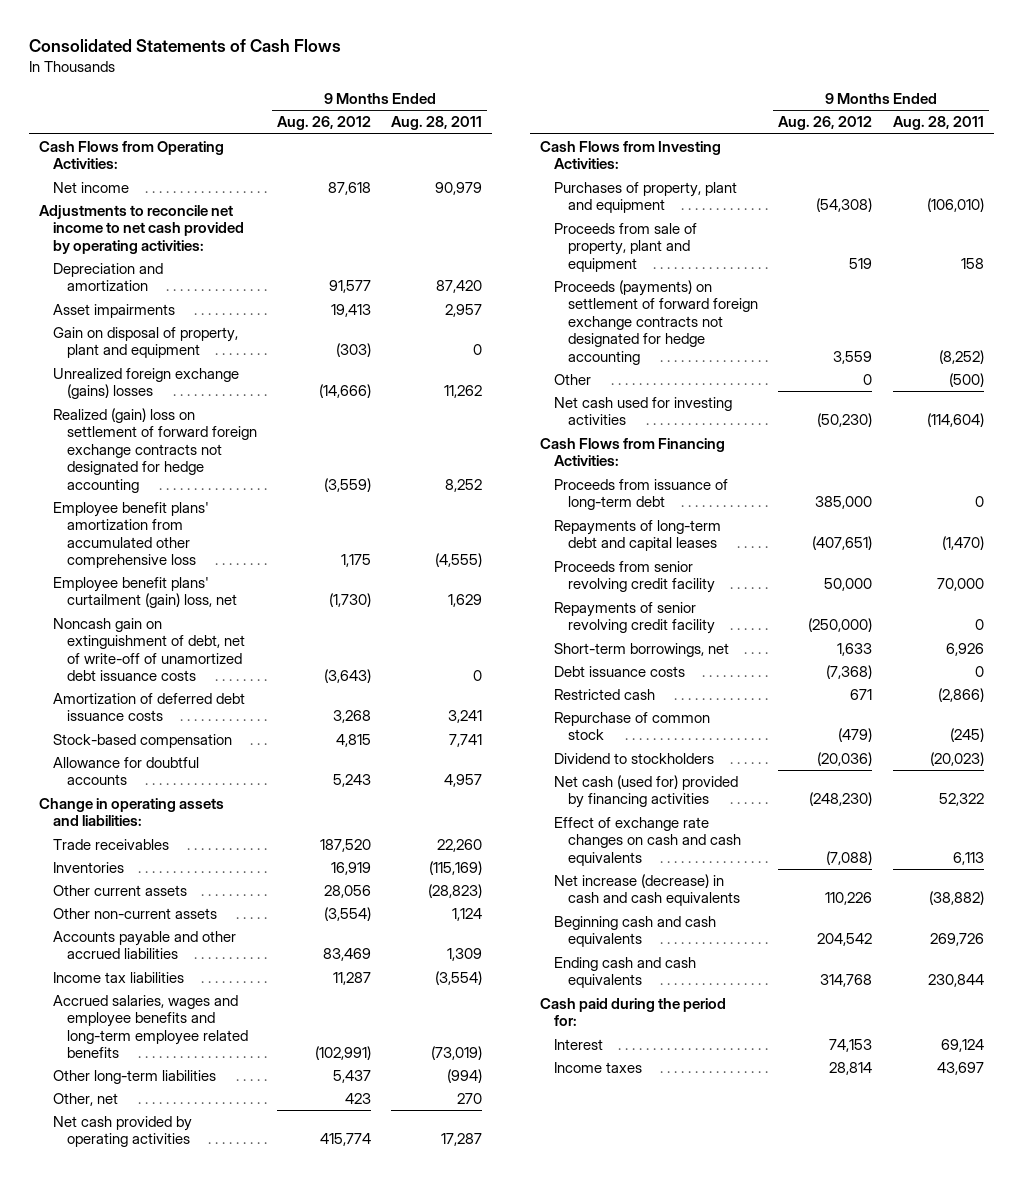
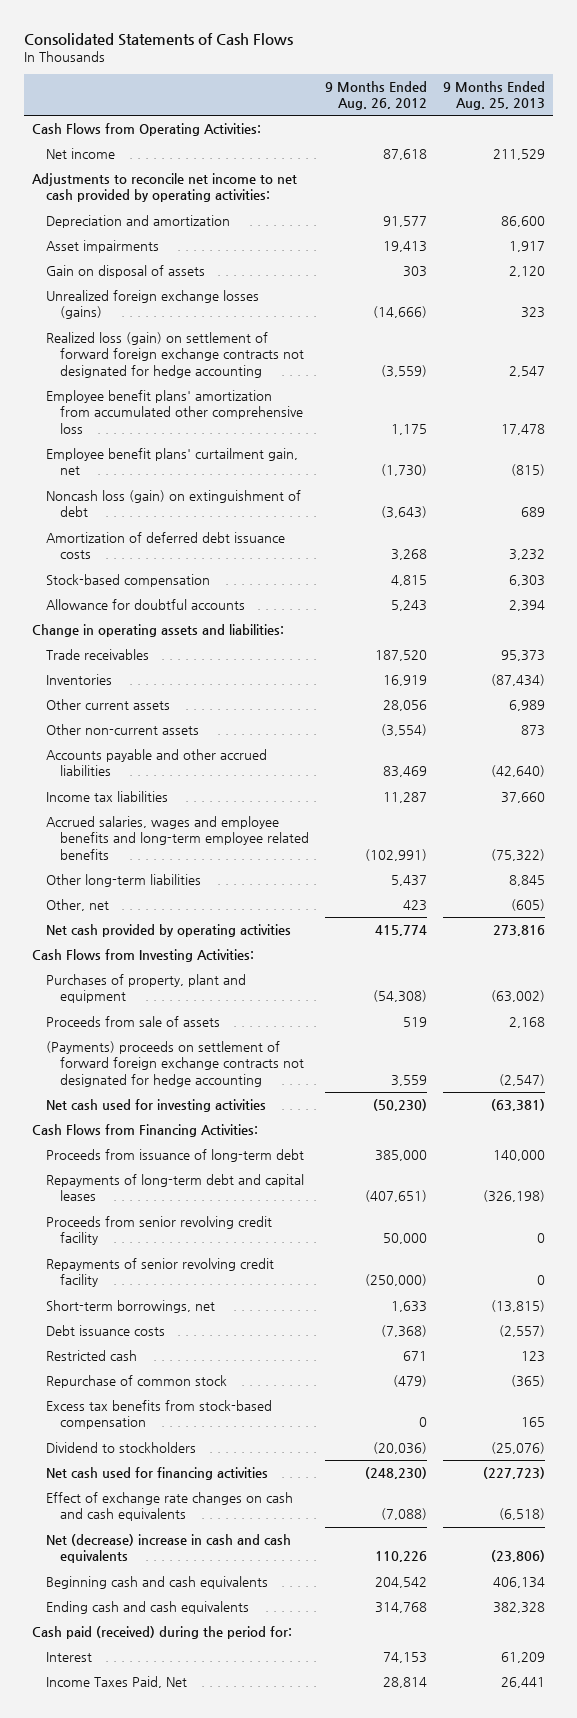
[391,116,483,131] Aug. 28, 2011 -> none
none -> [443,81,546,111] 9 Months Ended Aug. 25, 2013
[53,327,239,359] Gain on disposal of property, plant and equipment -> none
none -> [45,265,205,279] Gain on disposal of assets
[53,368,240,400] Unrealized foreign exchange (gains) losses -> [45,290,259,320] Unrealized foreign exchange losses (gains)
[53,408,258,493] Realized (gain) loss on settlement of forward foreign exchange contracts not designated for hedge accounting -> [45,332,304,378] Realized loss (gain) on settlement of forward foreign exchange contracts not designated for hedge accounting
[53,577,238,609] Employee benefit plans' curtailment (gain) loss, net -> [45,448,298,476] Employee benefit plans' curtailment gain, net
[53,618,246,682] Noncash gain on extinguishment of debt, net of write-off of unamortized debt issuance costs -> [45,490,301,518] Noncash loss (gain) on extinguishment of debt
[554,374,592,386] Other -> none
[554,223,698,272] Proceeds from sale of property, plant and equipment -> [45,1016,220,1028] Proceeds from sale of assets
[554,280,759,365] Proceeds (payments) on settlement of forward foreign exchange contracts not designated for hedge accounting -> [45,1041,304,1087] (Payments) proceeds on settlement of forward foreign exchange contracts not designated for hedge accounting
none -> [45,1400,272,1430] Excess tax benefits from stock-based compensation
[554,775,739,809] Net cash (used for) provided by financing activities -> [45,1467,268,1481] Net cash used for financing activities
[554,874,741,907] Net increase (decrease) in cash and cash equivalents -> [45,1534,291,1564] Net (decrease) increase in cash and cash equivalents
[539,998,726,1027] Cash paid during the period for: -> [31,1626,292,1640] Cash paid (received) during the period for:
[554,1062,643,1074] Income taxes -> [45,1676,187,1689] Income Taxes Paid, Net

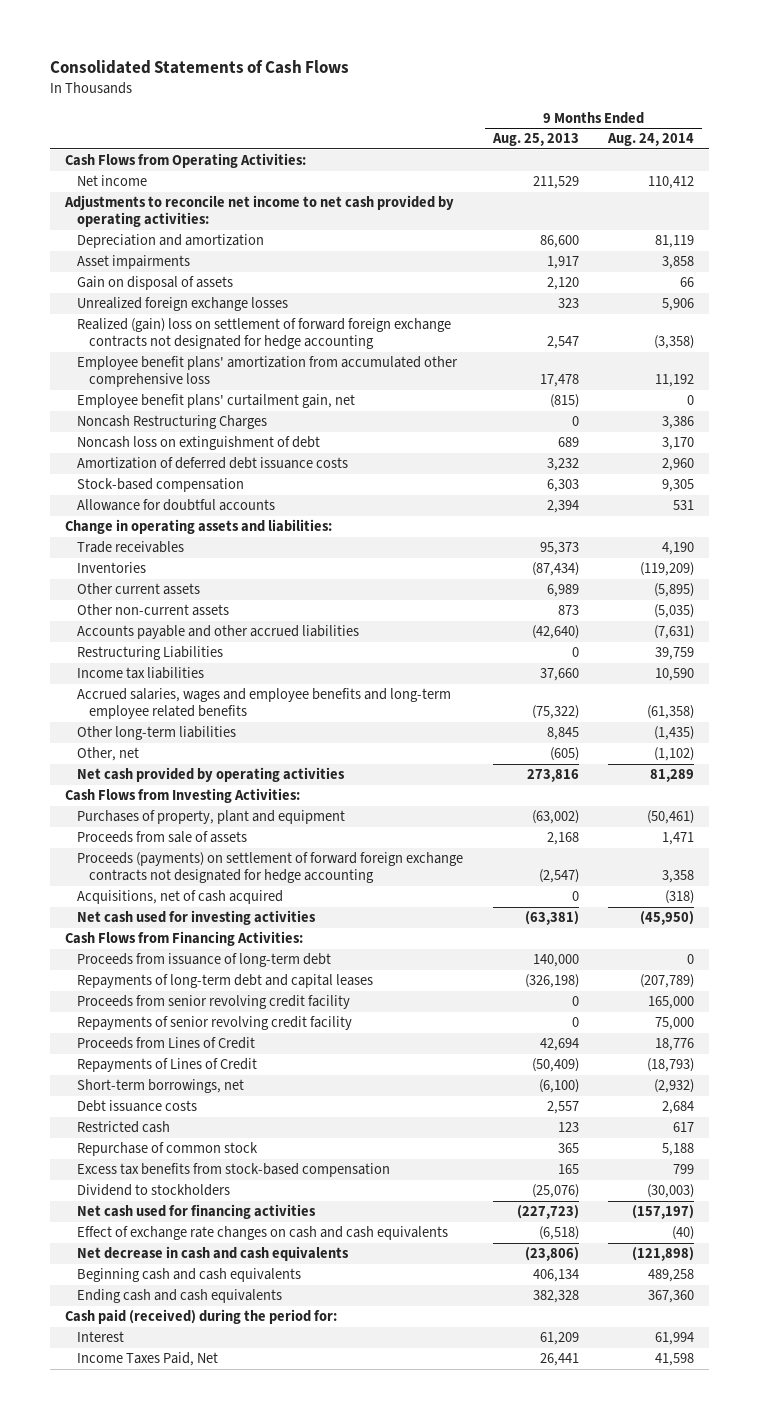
[325,81,428,111] 9 Months Ended Aug. 26, 2012 -> none
none -> [607,133,695,147] Aug. 24, 2014
[45,290,259,320] Unrealized foreign exchange losses (gains) -> [77,297,289,312] Unrealized foreign exchange losses
[45,332,304,378] Realized loss (gain) on settlement of forward foreign exchange contracts not designated for hedge accounting -> [77,318,452,350] Realized (gain) loss on settlement of forward foreign exchange contracts not designated for hedge accounting
none -> [77,415,268,430] Noncash Restructuring Charges
[45,490,301,518] Noncash loss (gain) on extinguishment of debt -> [77,436,321,451] Noncash loss on extinguishment of debt
none -> [77,646,224,661] Restructuring Liabilities
[45,1041,304,1087] (Payments) proceeds on settlement of forward foreign exchange contracts not designated for hedge accounting -> [77,852,464,884] Proceeds (payments) on settlement of forward foreign exchange contracts not designated for hedge accounting
none -> [77,890,284,905] Acquisitions, net of cash acquired
none -> [77,1037,256,1050] Proceeds from Lines of Credit
none -> [77,1058,258,1073] Repayments of Lines of Credit
[491,1300,546,1313] (13,815) -> [538,1079,579,1094] (6,100)
[499,1325,546,1338] (2,557) -> [546,1101,579,1115] 2,557
[511,1375,546,1388] (365) -> [557,1143,579,1154] 365
[45,1534,291,1564] Net (decrease) increase in cash and cash equivalents -> [77,1246,350,1262] Net decrease in cash and cash equivalents

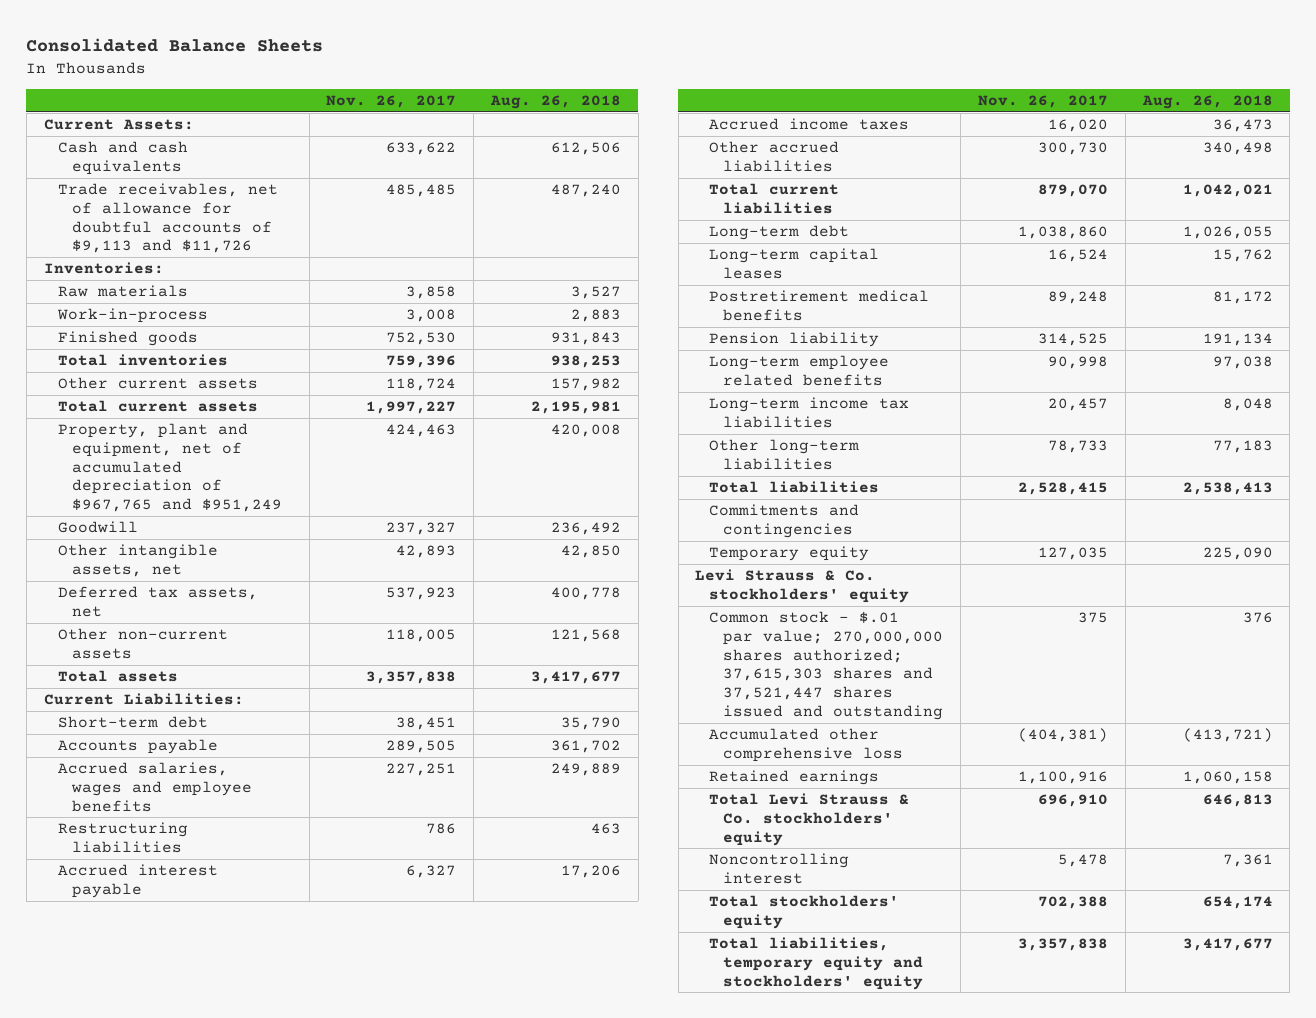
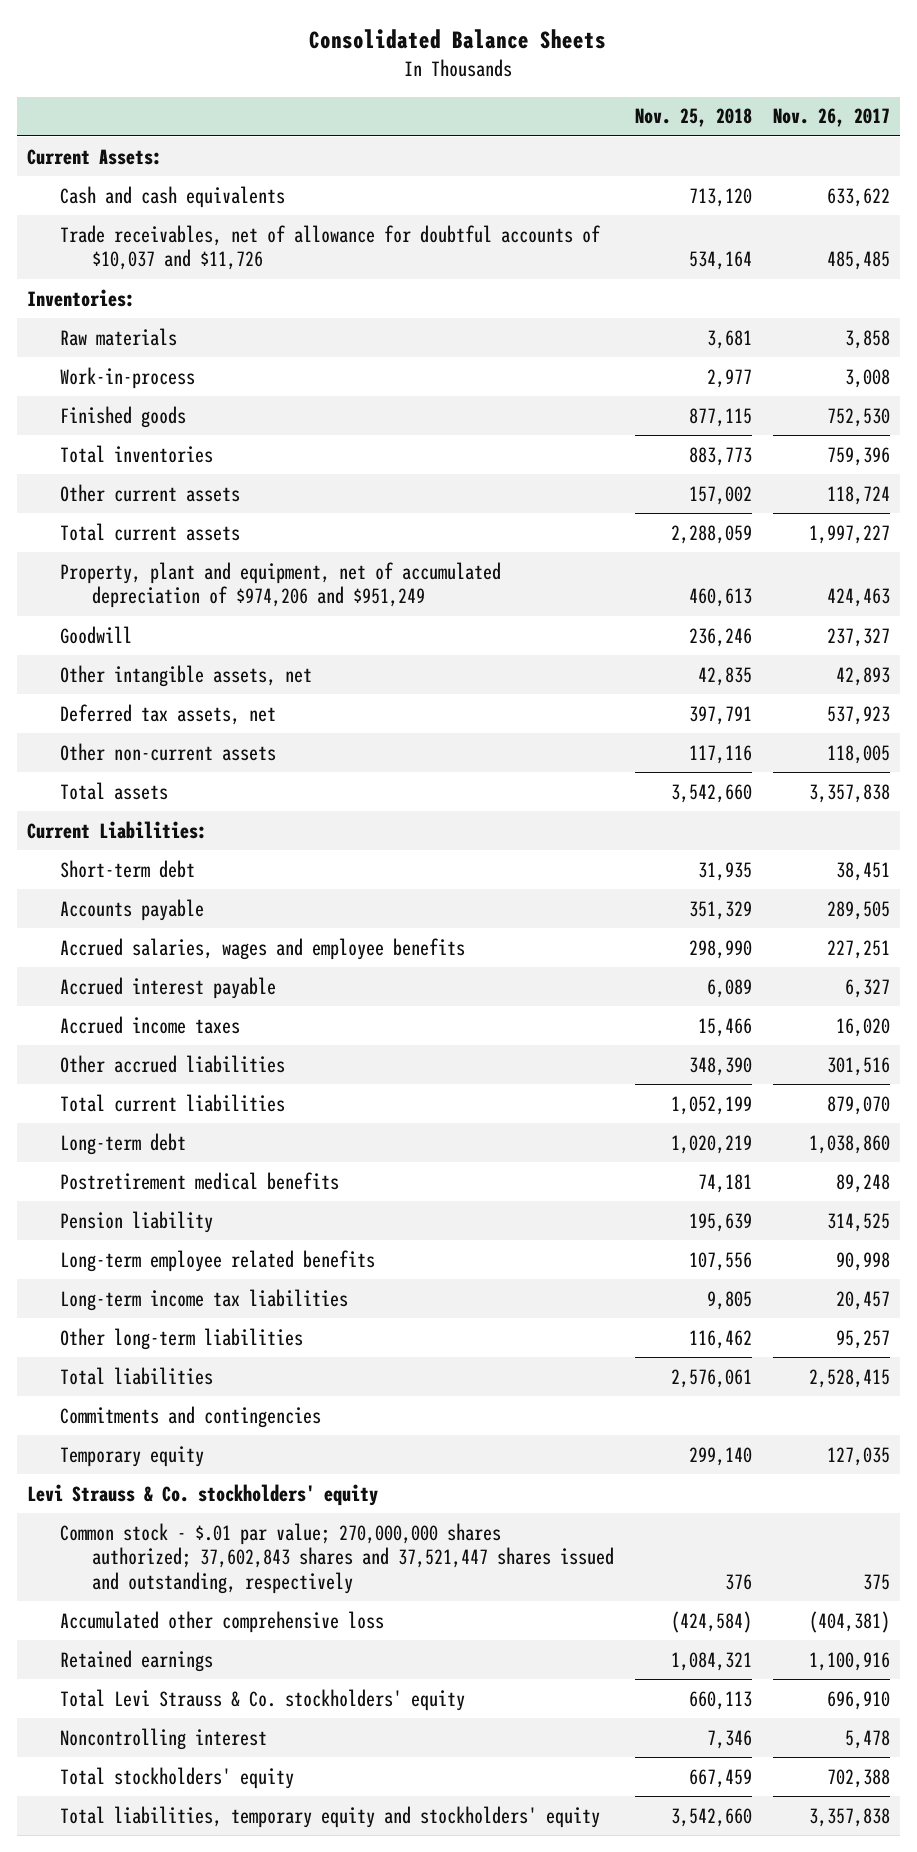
[489,94,621,109] Aug. 26, 2018 -> none
none -> [634,108,752,128] Nov. 25, 2018
[57,183,278,254] Trade receivables, net of allowance for doubtful accounts of $9,113 and $11,726 -> [59,224,601,271] Trade receivables, net of allowance for doubtful accounts of $10,037 and $11,726
[57,423,282,512] Property, plant and equipment, net of accumulated depreciation of $967,765 and $951,249 -> [59,561,501,609] Property, plant and equipment, net of accumulated depreciation of $974,206 and $951,249
[57,822,188,853] Restructuring liabilities -> none
[1037,142,1108,156] 300,730 -> [826,1056,890,1076] 301,516
[709,248,880,279] Long-term capital leases -> none
[1047,440,1108,454] 78,733 -> [835,1329,890,1349] 95,257
[709,611,944,720] Common stock - $.01 par value; 270,000,000 shares authorized; 37,615,303 shares and 37,521,447 shares issued and outstanding -> [59,1522,615,1594] Common stock - $.01 par value; 270,000,000 shares authorized; 37,602,843 shares and 37,521,447 shares issued and outstanding, respectively

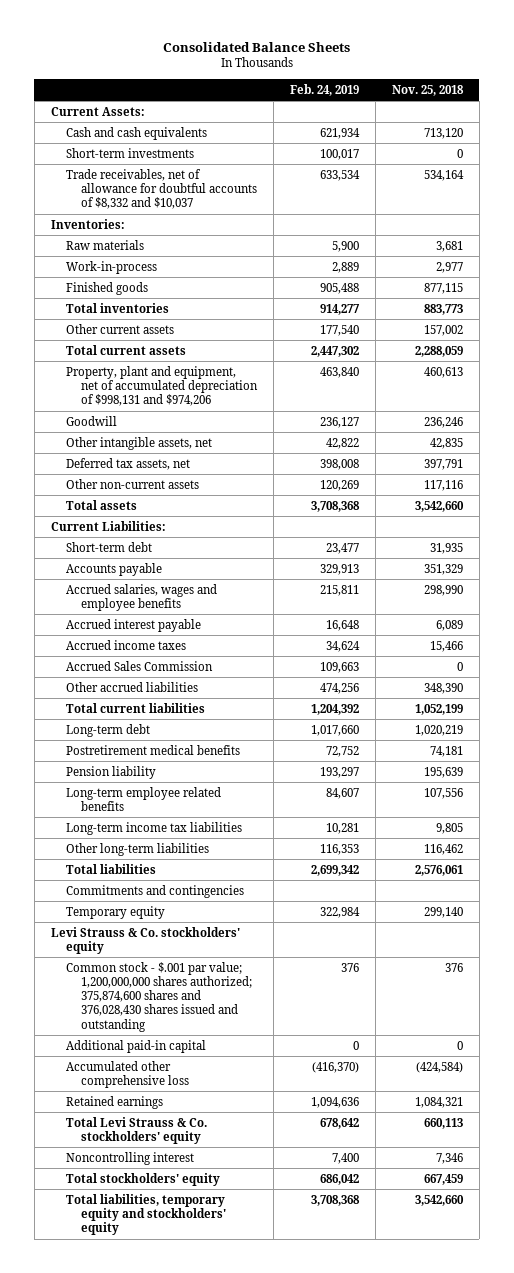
[772,108,890,128] Nov. 26, 2017 -> none
none -> [289,83,359,96] Feb. 24, 2019
none -> [65,147,194,158] Short-term investments
[59,224,601,271] Trade receivables, net of allowance for doubtful accounts of $10,037 and $11,726 -> [65,168,257,210] Trade receivables, net of allowance for doubtful accounts of $8,332 and $10,037
[59,561,501,609] Property, plant and equipment, net of accumulated depreciation of $974,206 and $951,249 -> [65,365,258,407] Property, plant and equipment, net of accumulated depreciation of $998,131 and $974,206
none -> [65,660,213,671] Accrued Sales Commission
[59,1522,615,1594] Common stock - $.01 par value; 270,000,000 shares authorized; 37,602,843 shares and 37,521,447 shares issued and outstanding, respectively -> [65,961,252,1032] Common stock - $.001 par value; 1,200,000,000 shares authorized; 375,874,600 shares and 376,028,430 shares issued and outstanding
none -> [65,1039,206,1053] Additional paid-in capital

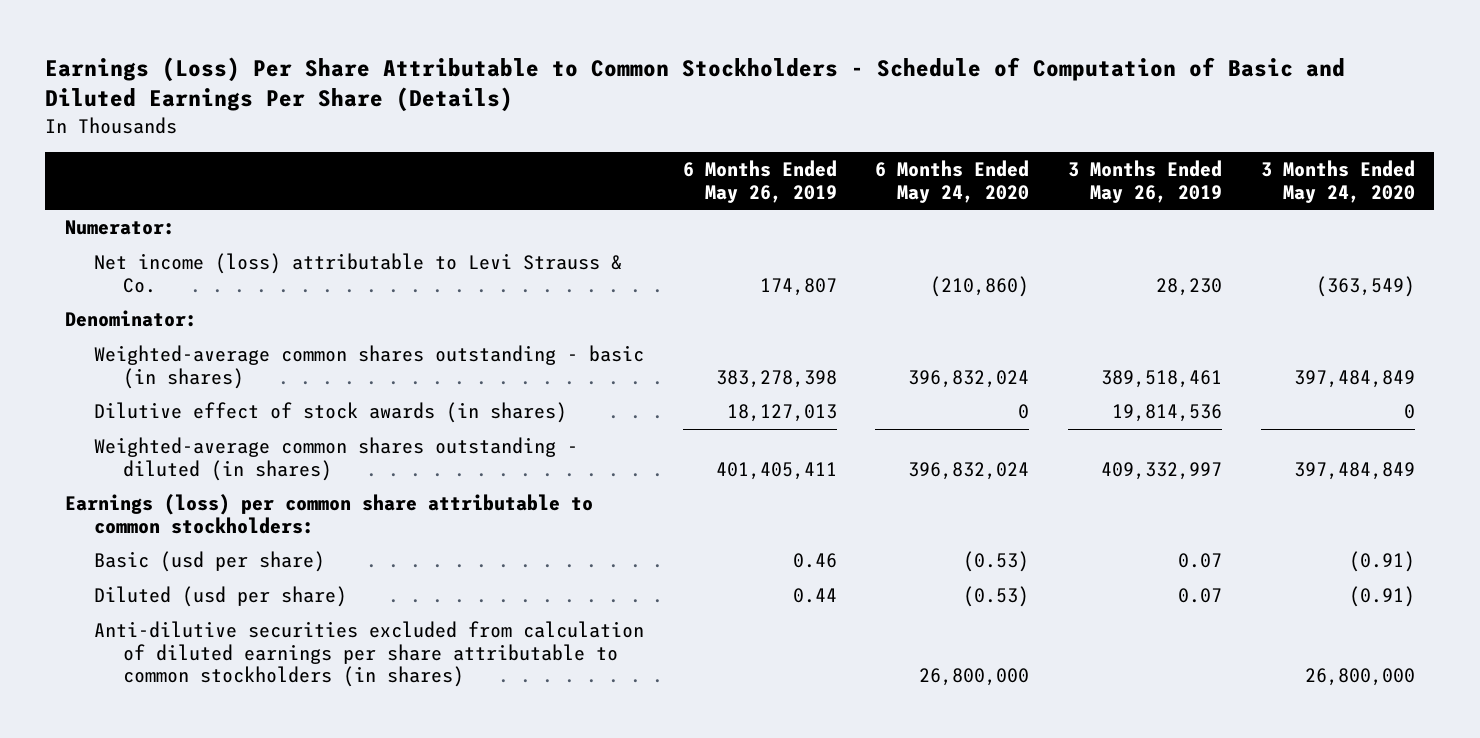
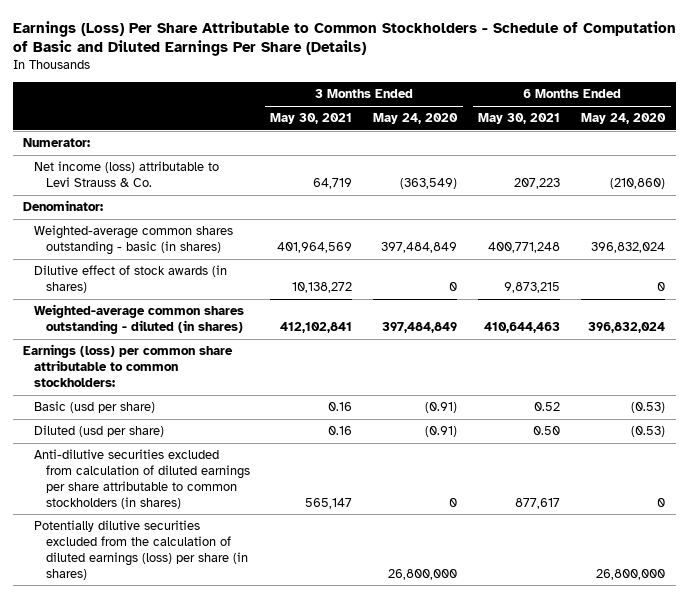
[682,160,837,203] 6 Months Ended May 26, 2019 -> none
[1068,160,1223,203] 3 Months Ended May 26, 2019 -> none
none -> [270,113,353,125] May 30, 2021
none -> [478,113,561,125] May 30, 2021
[919,668,1030,687] 26,800,000 -> [657,497,666,507] 0
[1304,668,1415,687] 26,800,000 -> [449,497,458,507] 0
none -> [34,520,248,580] Potentially dilutive securities excluded from the calculation of diluted earnings (loss) per share (in shares)

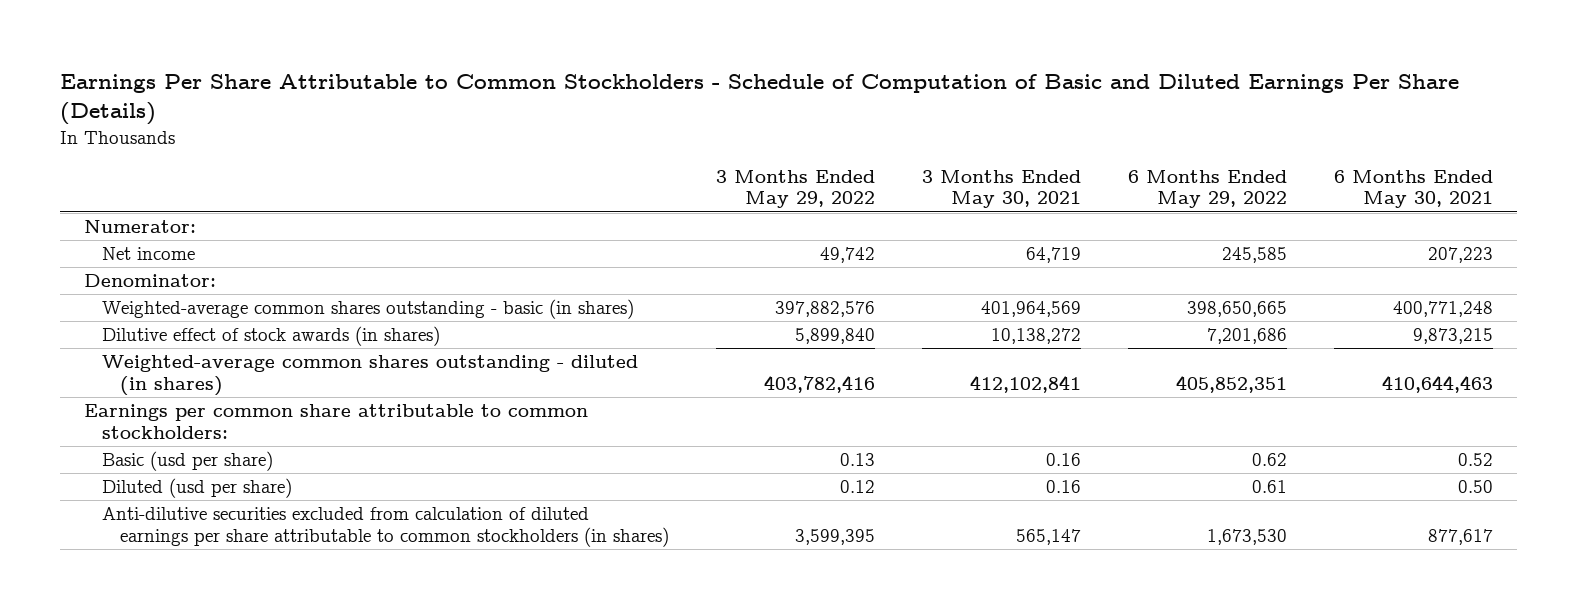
[12,20,676,57] Earnings (Loss) Per Share Attributable to Common Stockholders - Schedule of Computation of Basic and Diluted Earnings Per Share (Details) -> [60,74,1460,126] Earnings Per Share Attributable to Common Stockholders - Schedule of Computation of Basic and Diluted Earnings Per Share (Details)
[373,113,459,125] May 24, 2020 -> none
[581,113,667,125] May 24, 2020 -> none
none -> [715,169,875,209] 3 Months Ended May 29, 2022
none -> [1128,169,1288,209] 6 Months Ended May 29, 2022
[34,161,220,188] Net income (loss) attributable to Levi Strauss & Co. -> [101,247,195,261] Net income
[23,344,234,387] Earnings (loss) per common share attributable to common stockholders: -> [83,404,588,440] Earnings per common share attributable to common stockholders:
[34,520,248,580] Potentially dilutive securities excluded from the calculation of diluted earnings (loss) per share (in shares) -> none

